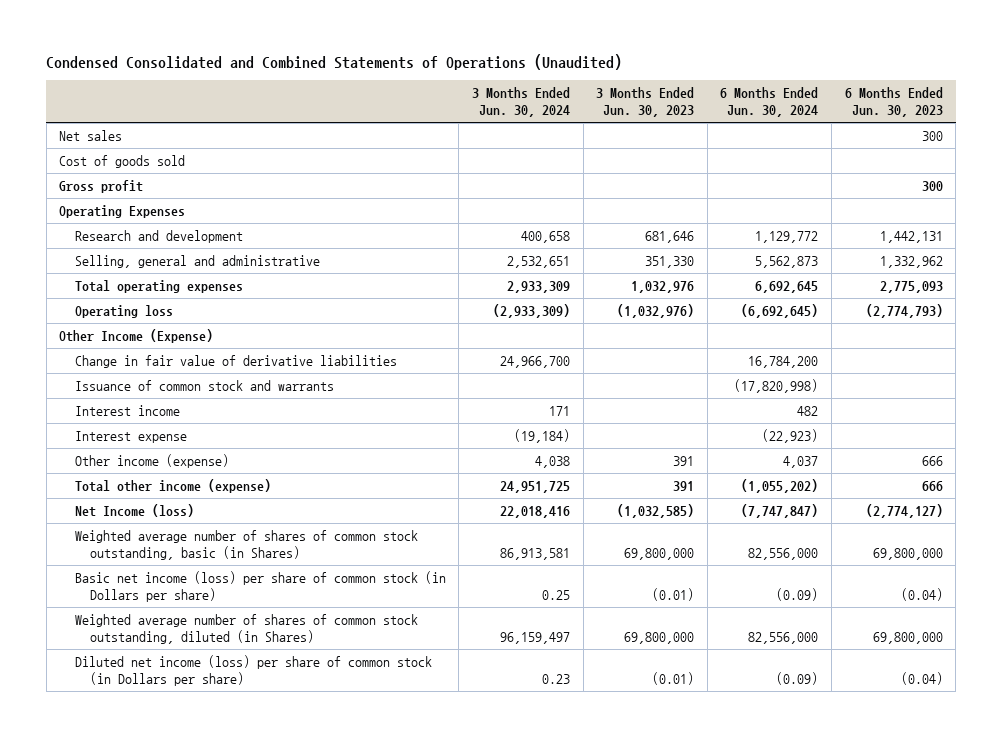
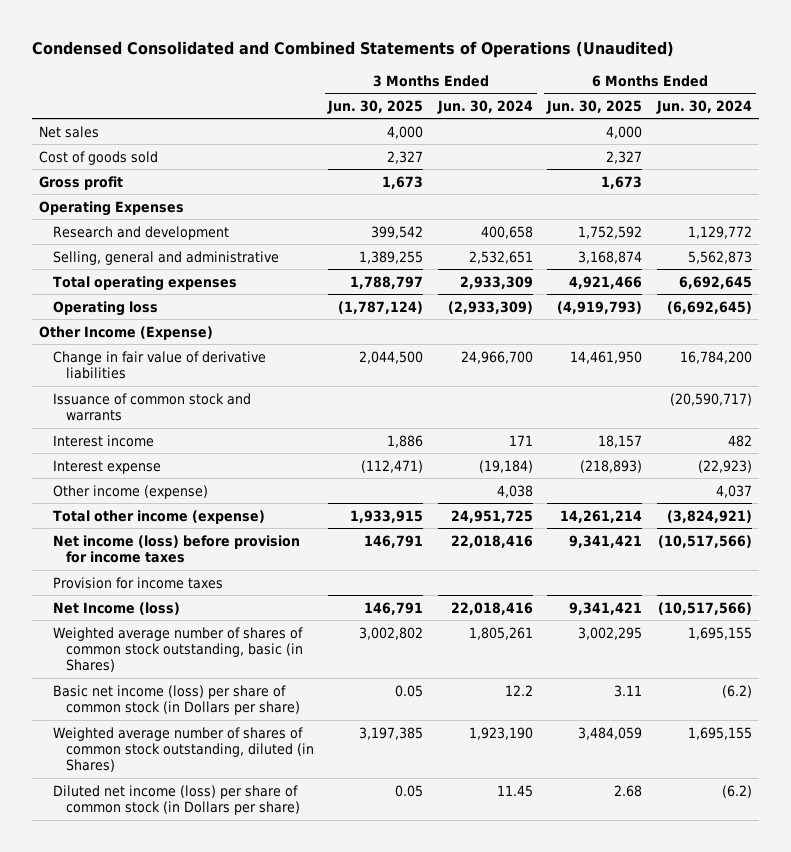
[596,86,695,117] 3 Months Ended Jun. 30, 2023 -> none
[844,86,943,117] 6 Months Ended Jun. 30, 2023 -> none
none -> [327,99,424,114] Jun. 30, 2025
none -> [546,99,643,114] Jun. 30, 2025
[734,378,819,393] (17,820,998) -> [669,392,752,406] (20,590,717)
[741,478,819,493] (1,055,202) -> [666,509,752,523] (3,824,921)
none -> [52,534,300,564] Net income (loss) before provision for income taxes
none -> [52,576,223,589] Provision for income taxes
[741,503,819,518] (7,747,847) -> [657,601,752,615] (10,517,566)
[499,547,570,560] 86,913,581 -> [468,626,533,640] 1,805,261
[748,547,819,560] 82,556,000 -> [687,626,752,640] 1,695,155
[541,589,570,600] 0.25 -> [504,684,533,696] 12.2
[776,587,819,601] (0.09) -> [721,684,752,698] (6.2)
[499,631,570,644] 96,159,497 -> [468,726,533,740] 1,923,190
[748,631,819,644] 82,556,000 -> [687,726,752,740] 1,695,155
[541,673,570,684] 0.23 -> [496,784,533,797] 11.45
[776,671,819,685] (0.09) -> [721,784,752,798] (6.2)

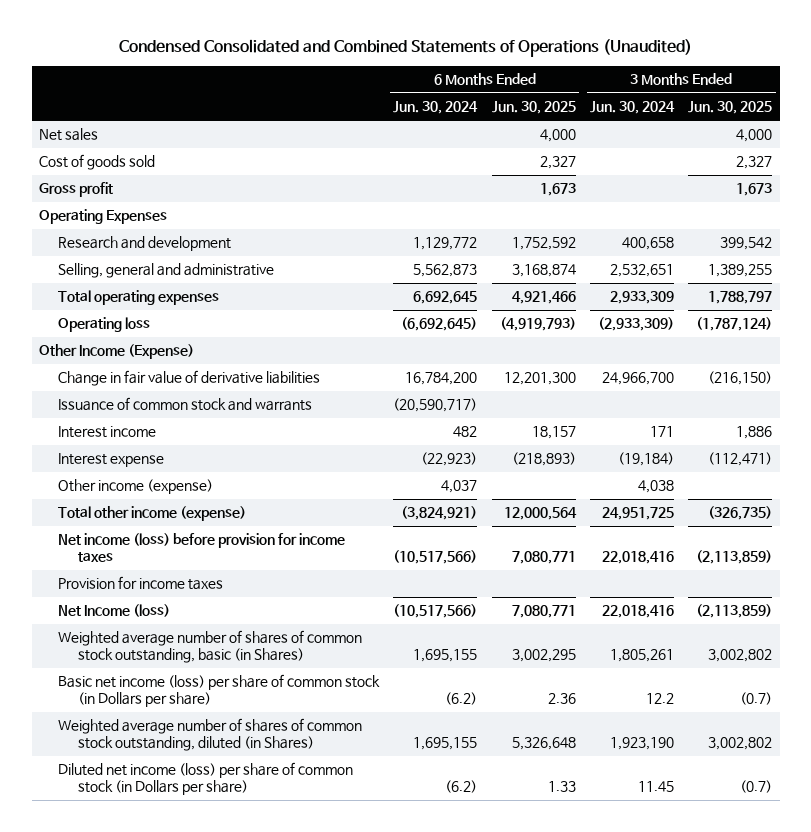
[359,350,424,364] 2,044,500 -> [708,371,773,386] (216,150)
[570,350,643,364] 14,461,950 -> [503,372,576,386] 12,201,300
[350,509,424,523] 1,933,915 -> [708,506,773,521] (326,735)
[560,509,643,523] 14,261,214 -> [503,507,577,521] 12,000,564
[364,534,424,548] 146,791 -> [696,550,773,565] (2,113,859)
[569,534,643,548] 9,341,421 -> [511,551,576,565] 7,080,771
[364,601,424,615] 146,791 -> [696,604,773,619] (2,113,859)
[569,601,643,615] 9,341,421 -> [511,605,576,619] 7,080,771
[395,684,424,697] 0.05 -> [740,692,773,706] (0.7)
[614,684,643,697] 3.11 -> [547,693,576,705] 2.36
[359,726,424,740] 3,197,385 -> [708,737,773,751] 3,002,802
[578,726,643,740] 3,484,059 -> [511,737,576,751] 5,326,648
[395,784,424,797] 0.05 -> [740,780,773,794] (0.7)
[614,784,643,797] 2.68 -> [547,781,576,793] 1.33

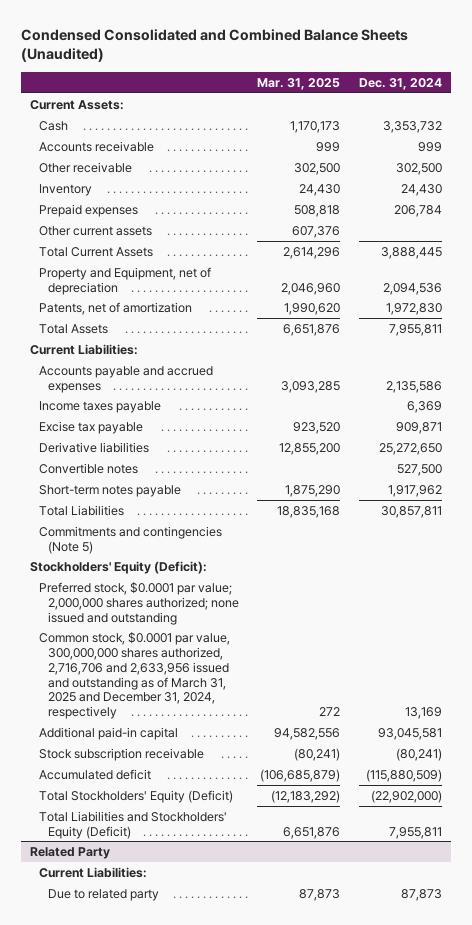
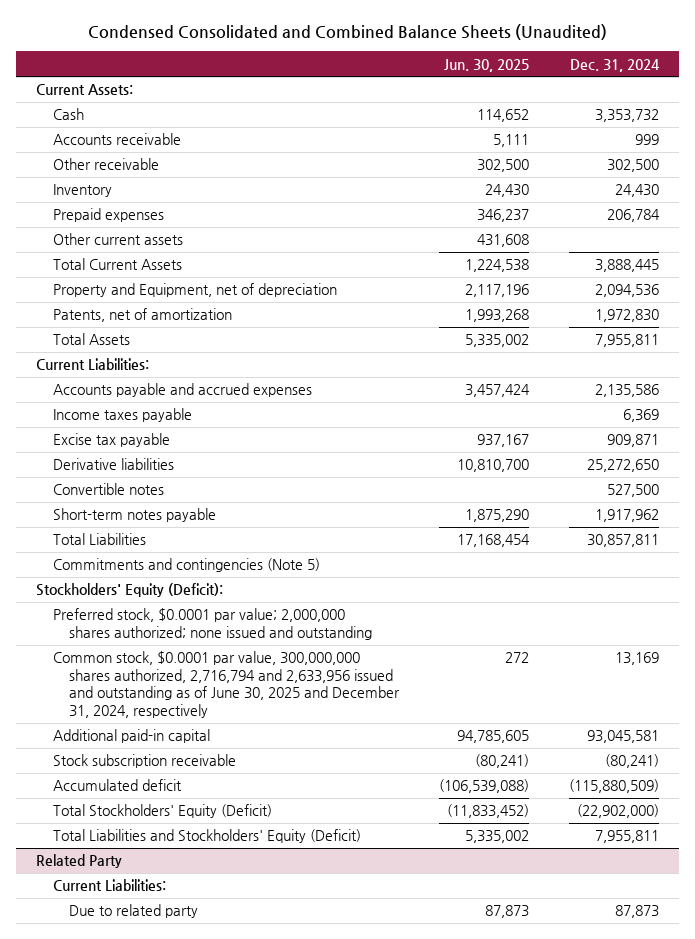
[257,77,341,90] Mar. 31, 2025 -> none
none -> [444,58,530,72] Jun. 30, 2025
[38,631,230,720] Common stock, $0.0001 par value, 300,000,000 shares authorized, 2,716,706 and 2,633,956 issued and outstanding as of March 31, 2025 and December 31, 2024, respectively -> [52,651,401,719] Common stock, $0.0001 par value, 300,000,000 shares authorized, 2,716,794 and 2,633,956 issued and outstanding as of June 30, 2025 and December 31, 2024, respectively

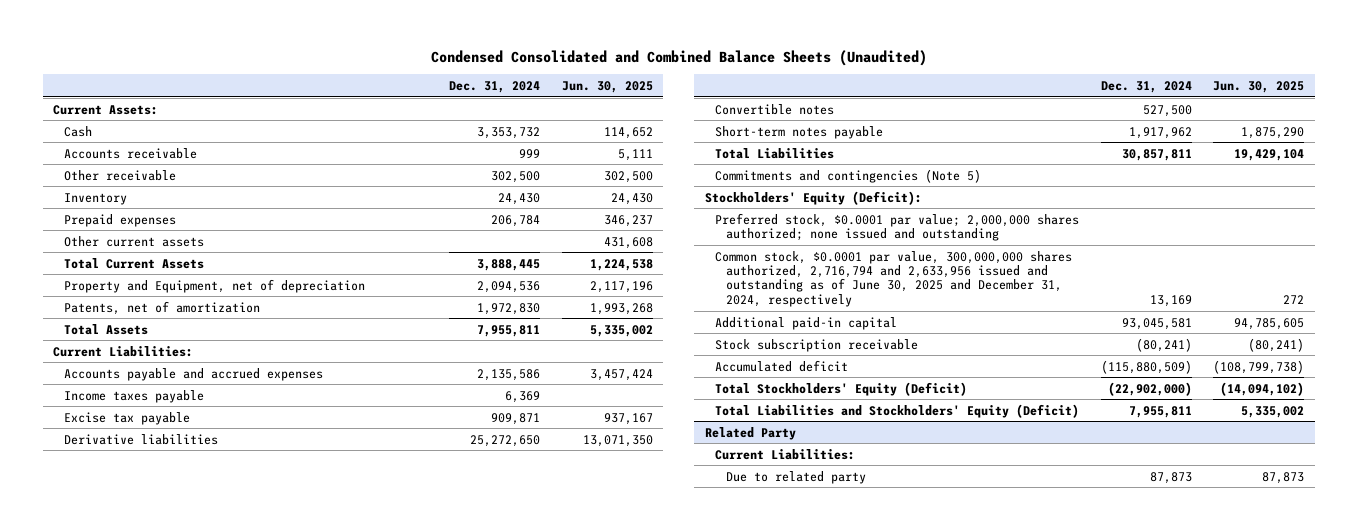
[457,459,530,473] 10,810,700 -> [582,434,653,447] 13,071,350
[457,534,531,548] 17,168,454 -> [1234,148,1305,161] 19,429,104
[439,779,530,794] (106,539,088) -> [1213,359,1305,374] (108,799,738)
[447,804,530,819] (11,833,452) -> [1220,381,1305,396] (14,094,102)

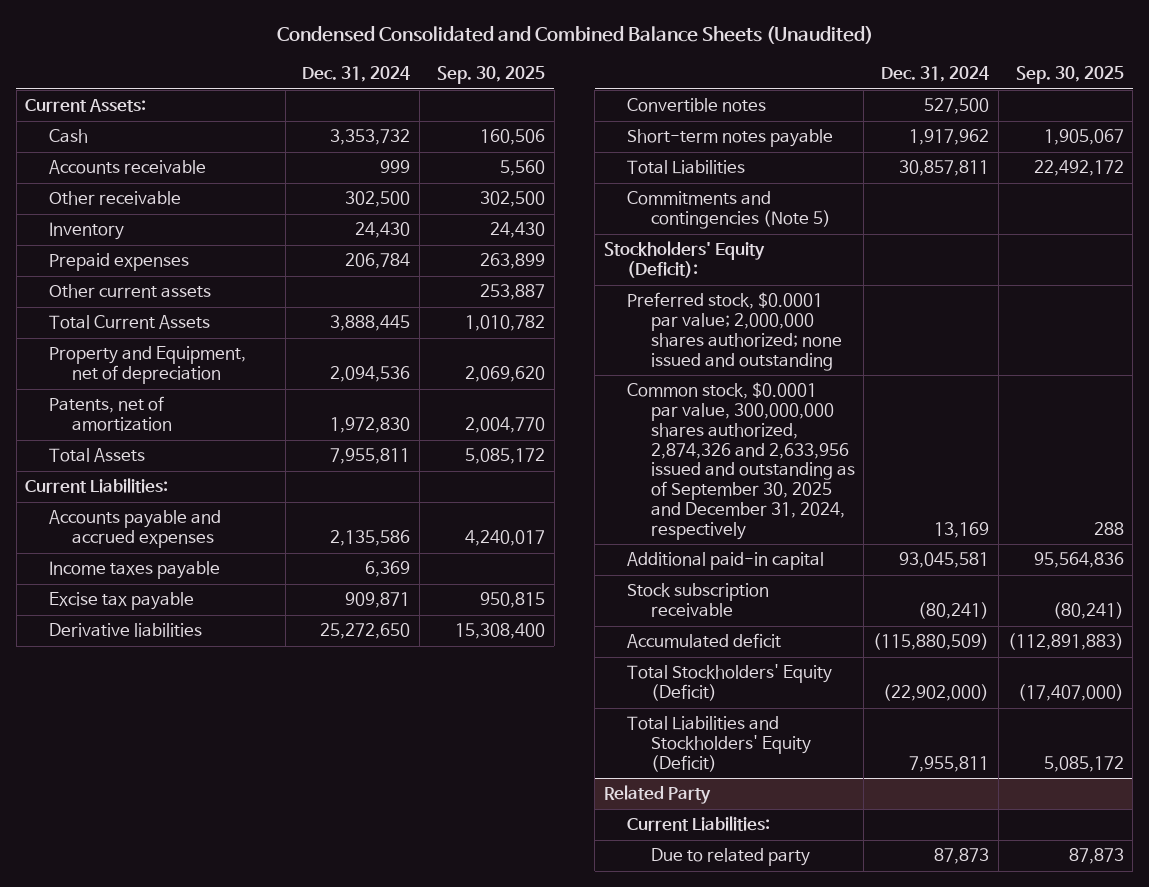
[561,80,653,93] Jun. 30, 2025 -> none
none -> [436,66,545,85] Sep. 30, 2025
[715,250,1073,307] Common stock, $0.0001 par value, 300,000,000 shares authorized, 2,716,794 and 2,633,956 issued and outstanding as of June 30, 2025 and December 31, 2024, respectively -> [627,382,855,540] Common stock, $0.0001 par value, 300,000,000 shares authorized, 2,874,326 and 2,633,956 issued and outstanding as of September 30, 2025 and December 31, 2024, respectively

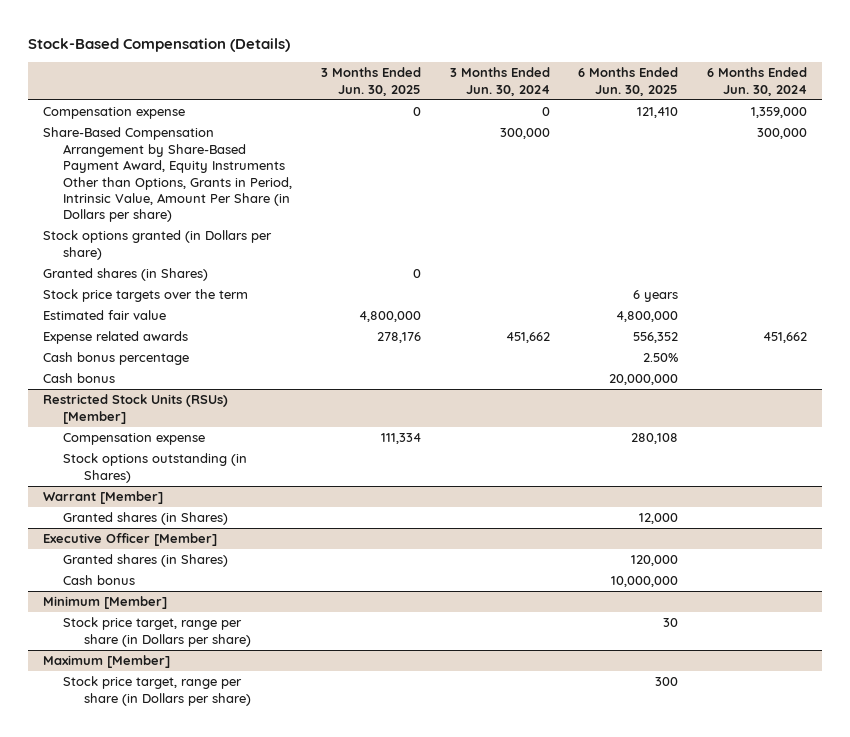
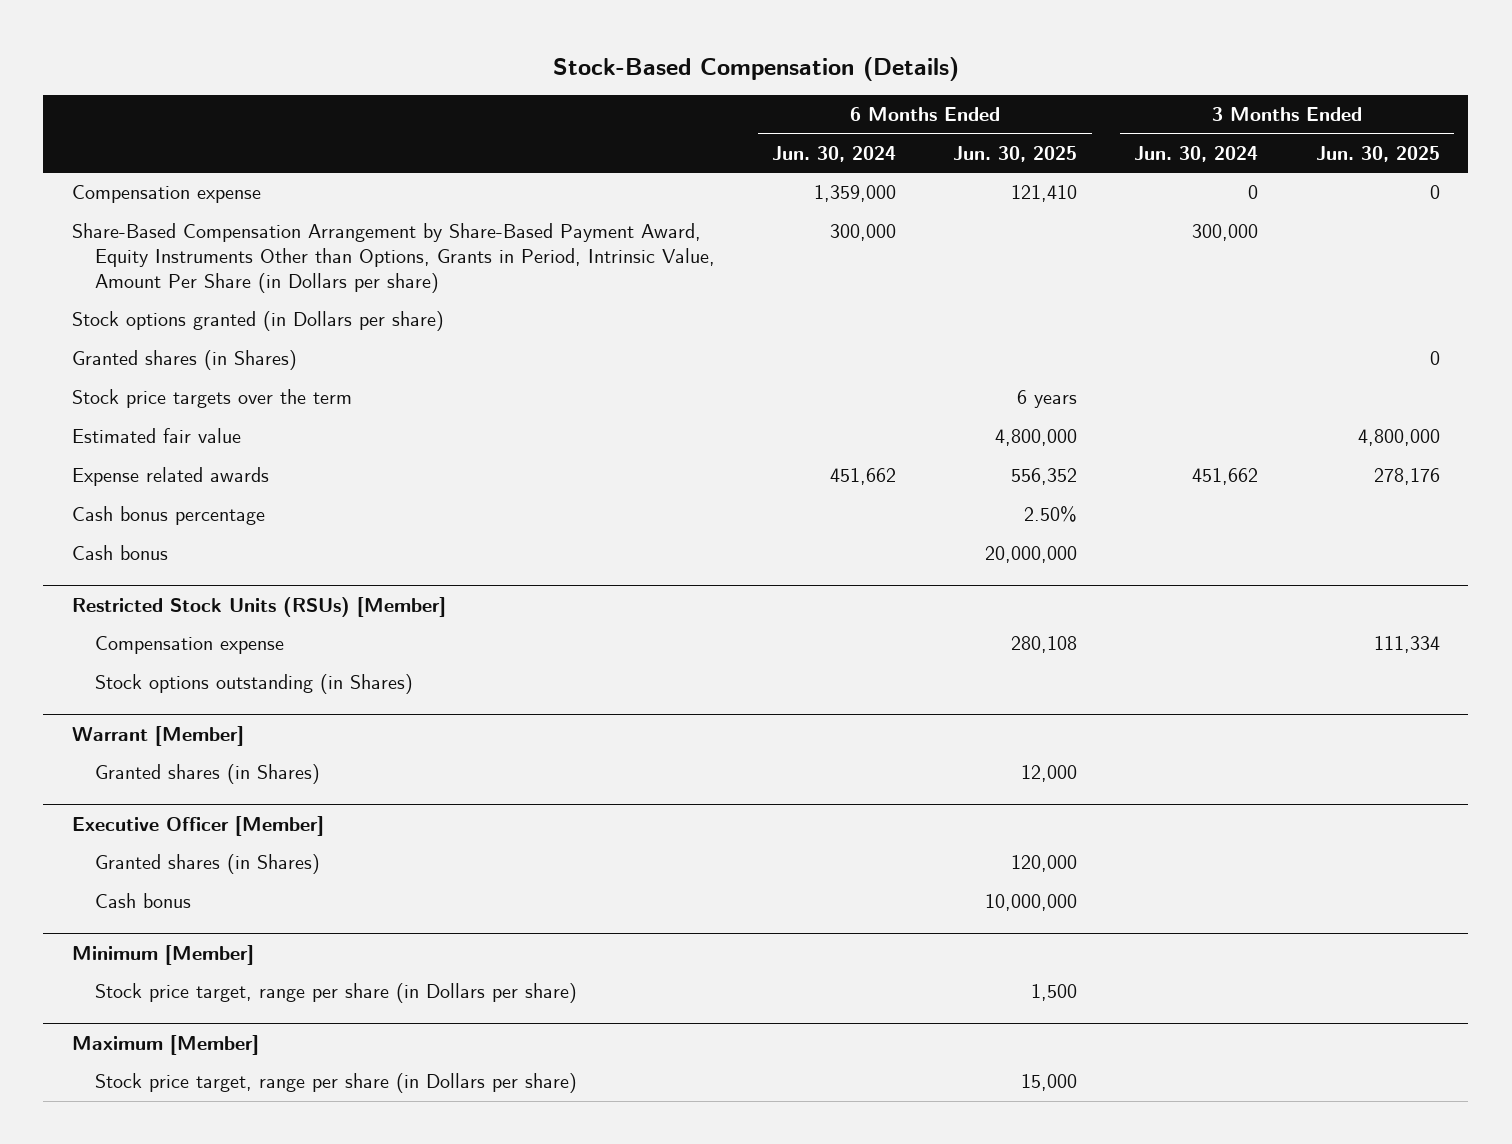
[663,618,679,628] 30 -> [1031,984,1078,1002] 1,500
[655,677,679,687] 300 -> [1021,1074,1078,1092] 15,000

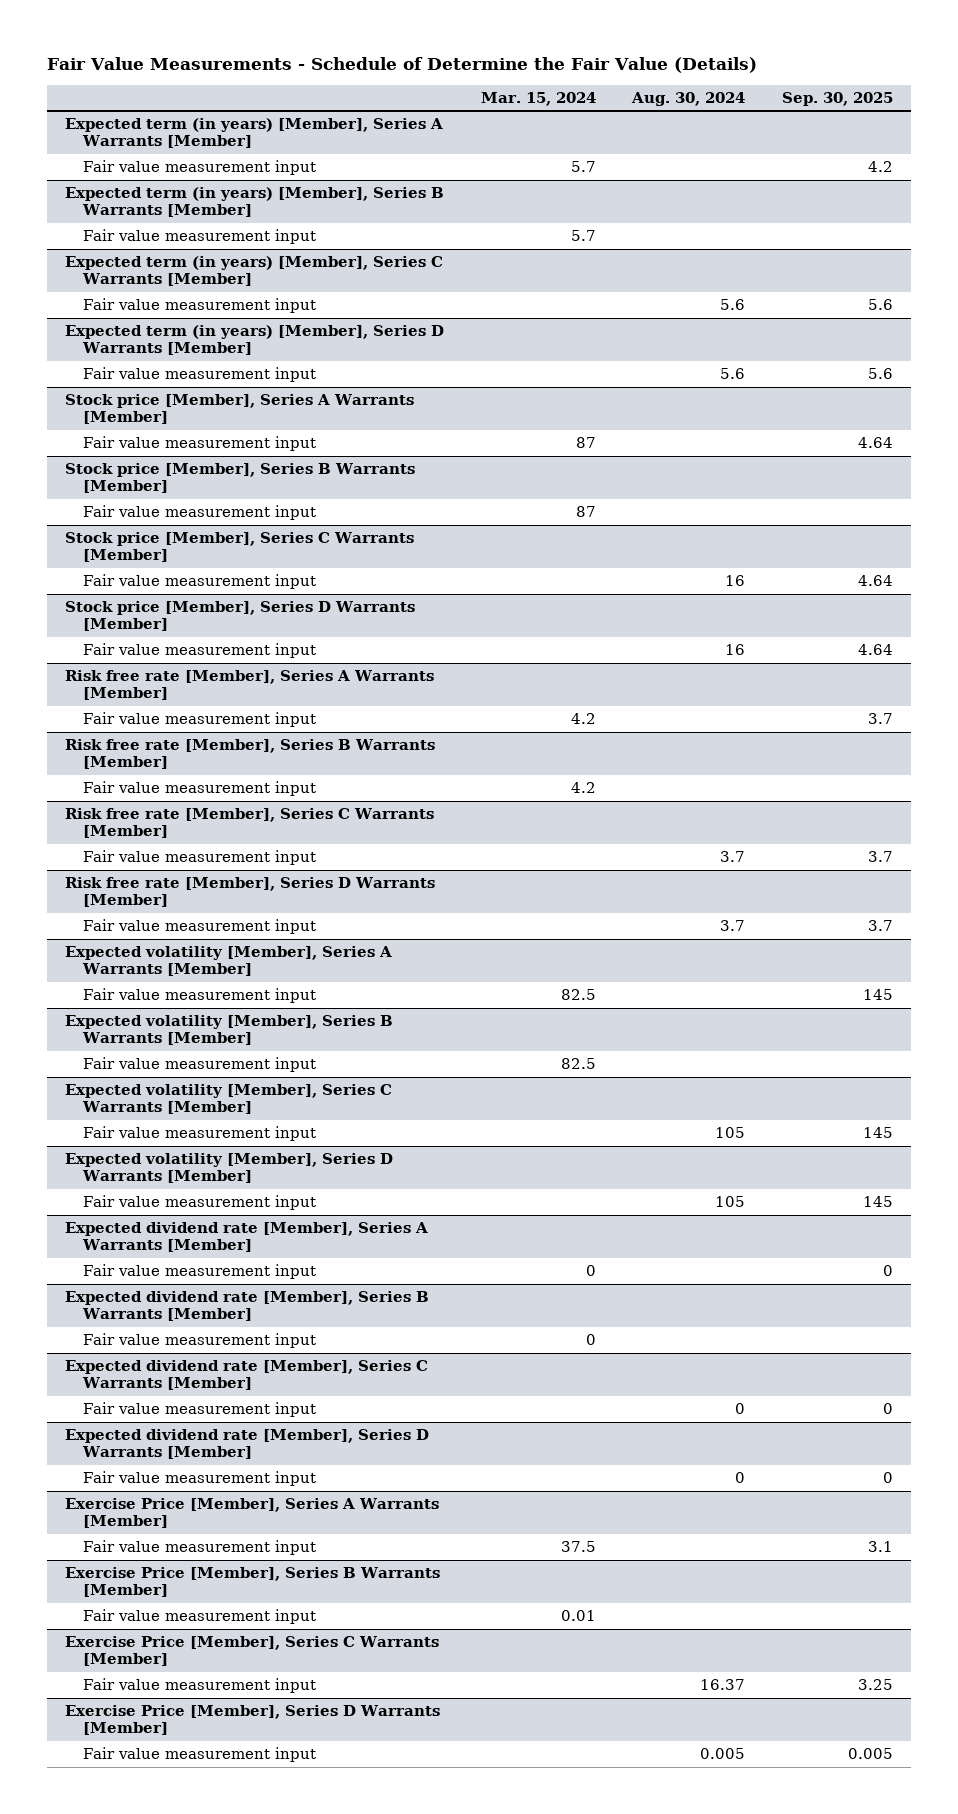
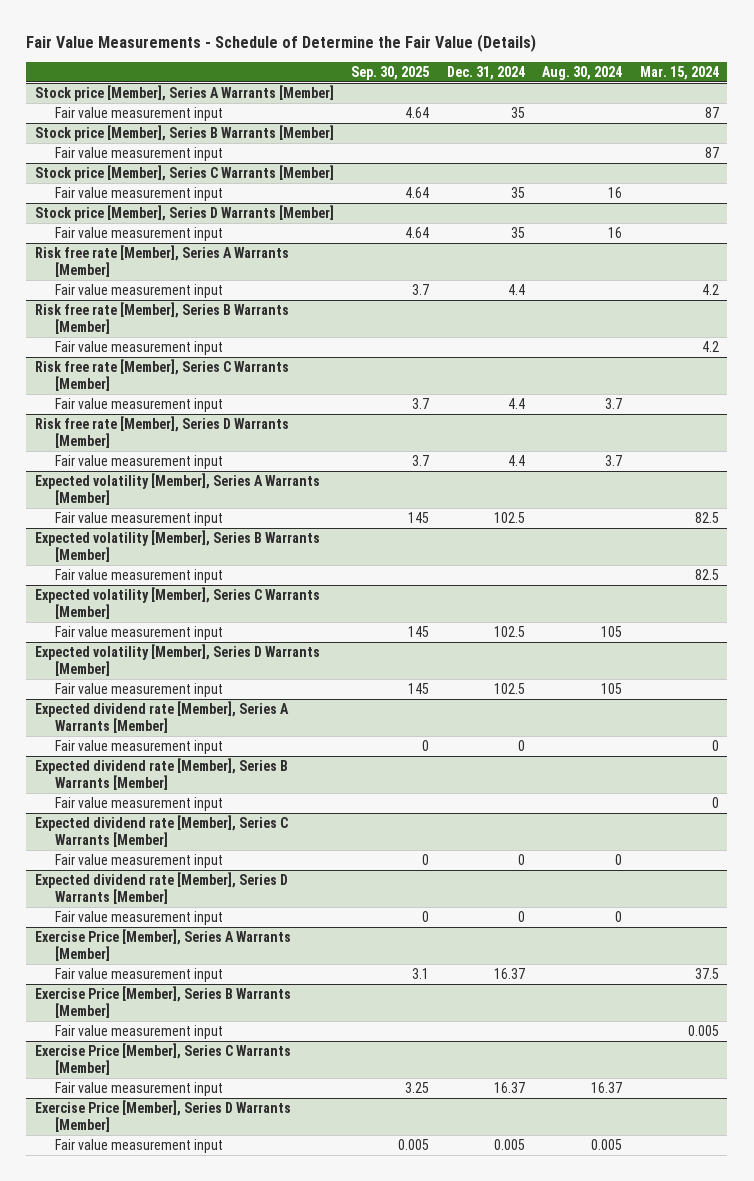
none -> [446,65,525,80] Dec. 31, 2024
[65,118,444,149] Expected term (in years) [Member], Series A Warrants [Member] -> none
[83,160,317,176] Fair value measurement input -> none
[65,187,445,218] Expected term (in years) [Member], Series B Warrants [Member] -> none
[83,229,317,245] Fair value measurement input -> none
[65,256,444,287] Expected term (in years) [Member], Series C Warrants [Member] -> none
[83,298,317,314] Fair value measurement input -> none
[65,325,445,356] Expected term (in years) [Member], Series D Warrants [Member] -> none
[83,367,317,383] Fair value measurement input -> none
[560,1610,596,1622] 0.01 -> [687,1024,719,1036] 0.005

